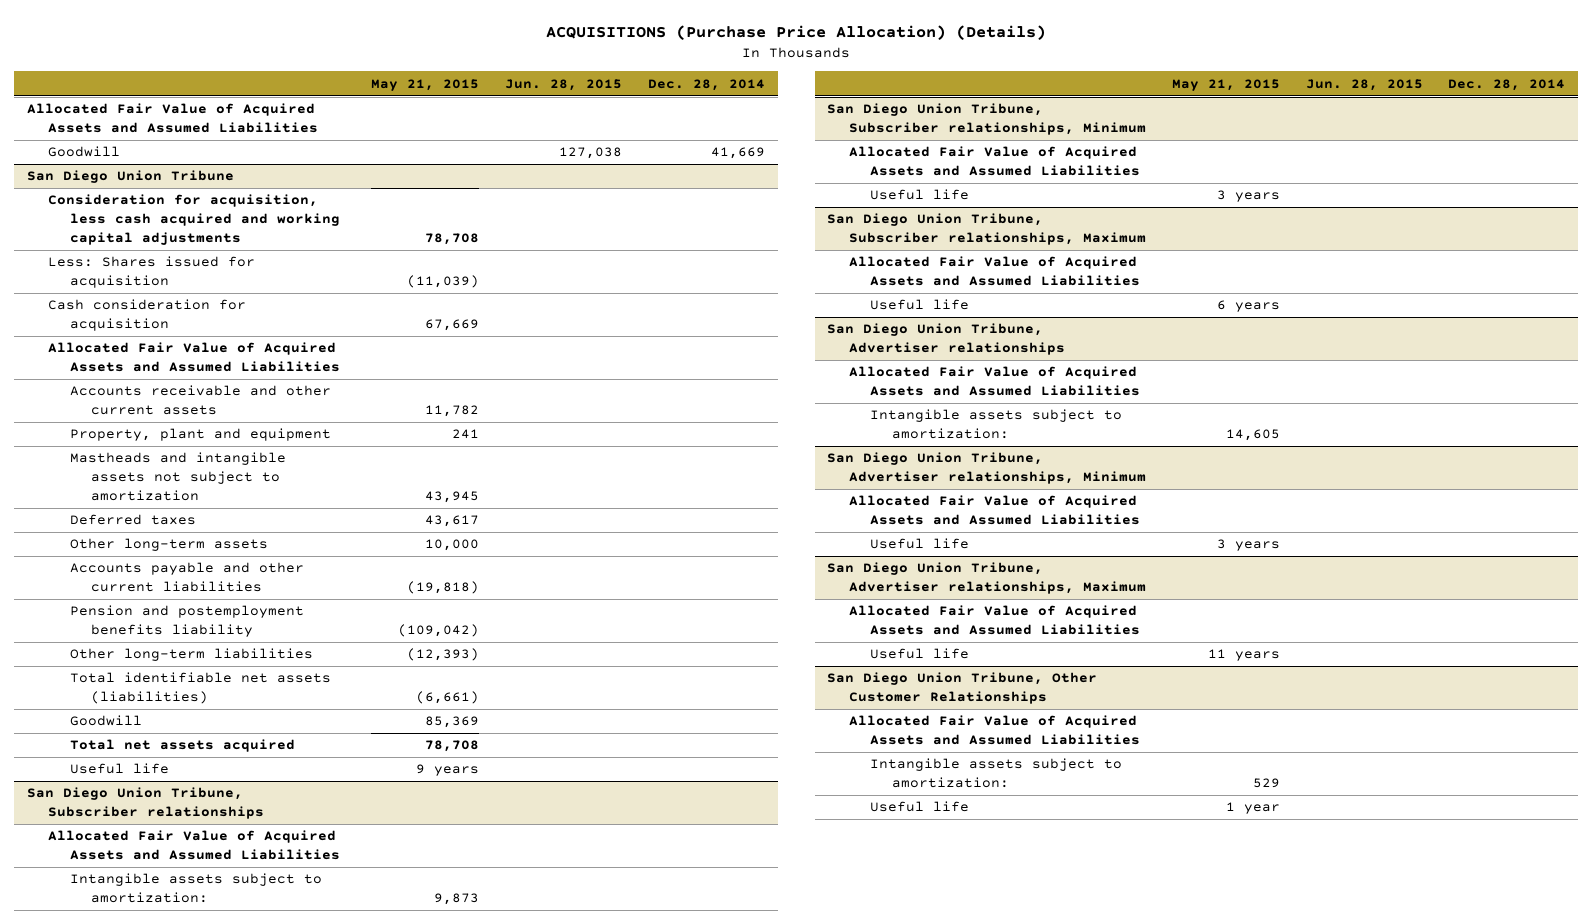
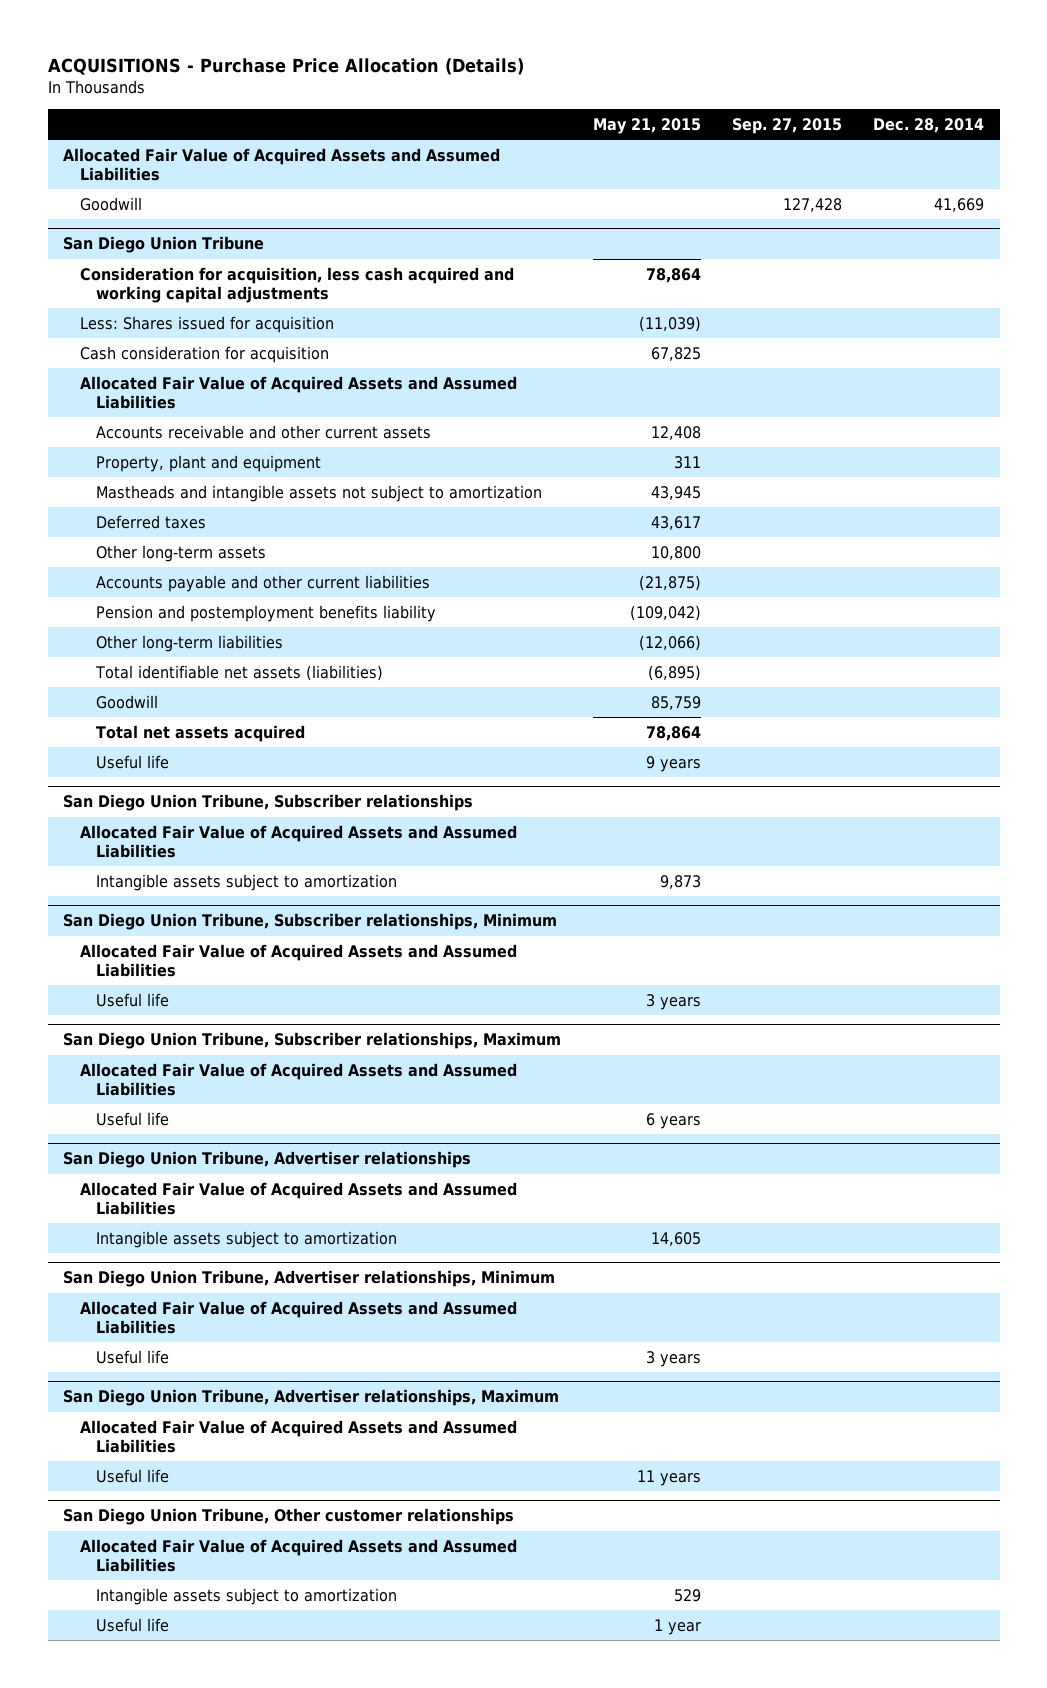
[546,24,1047,40] ACQUISITIONS (Purchase Price Allocation) (Details) -> [47,58,524,76] ACQUISITIONS - Purchase Price Allocation (Details)
[504,78,622,91] Jun. 28, 2015 -> none
none -> [731,117,842,134] Sep. 27, 2015
[425,232,480,245] 78,708 -> [645,267,701,283] 78,864
[425,319,480,332] 67,669 -> [650,346,701,361] 67,825
[425,405,480,418] 11,782 -> [650,425,701,440] 12,408
[452,429,480,440] 241 -> [673,455,701,469] 311
[425,539,480,552] 10,000 -> [650,545,701,560] 10,800
[407,581,480,595] (19,818) -> [638,574,701,591] (21,875)
[407,648,480,662] (12,393) -> [638,634,701,651] (12,066)
[416,691,480,705] (6,661) -> [647,664,701,681] (6,895)
[425,716,480,729] 85,369 -> [650,695,701,710] 85,759
[425,740,480,753] 78,708 -> [645,725,701,741] 78,864
[69,873,322,904] Intangible assets subject to amortization: -> [95,873,397,891] Intangible assets subject to amortization
[870,409,1123,440] Intangible assets subject to amortization: -> [95,1230,397,1248] Intangible assets subject to amortization
[827,672,1098,705] San Diego Union Tribune, Other Customer Relationships -> [63,1508,515,1526] San Diego Union Tribune, Other customer relationships
[870,758,1123,789] Intangible assets subject to amortization: -> [95,1587,397,1605] Intangible assets subject to amortization

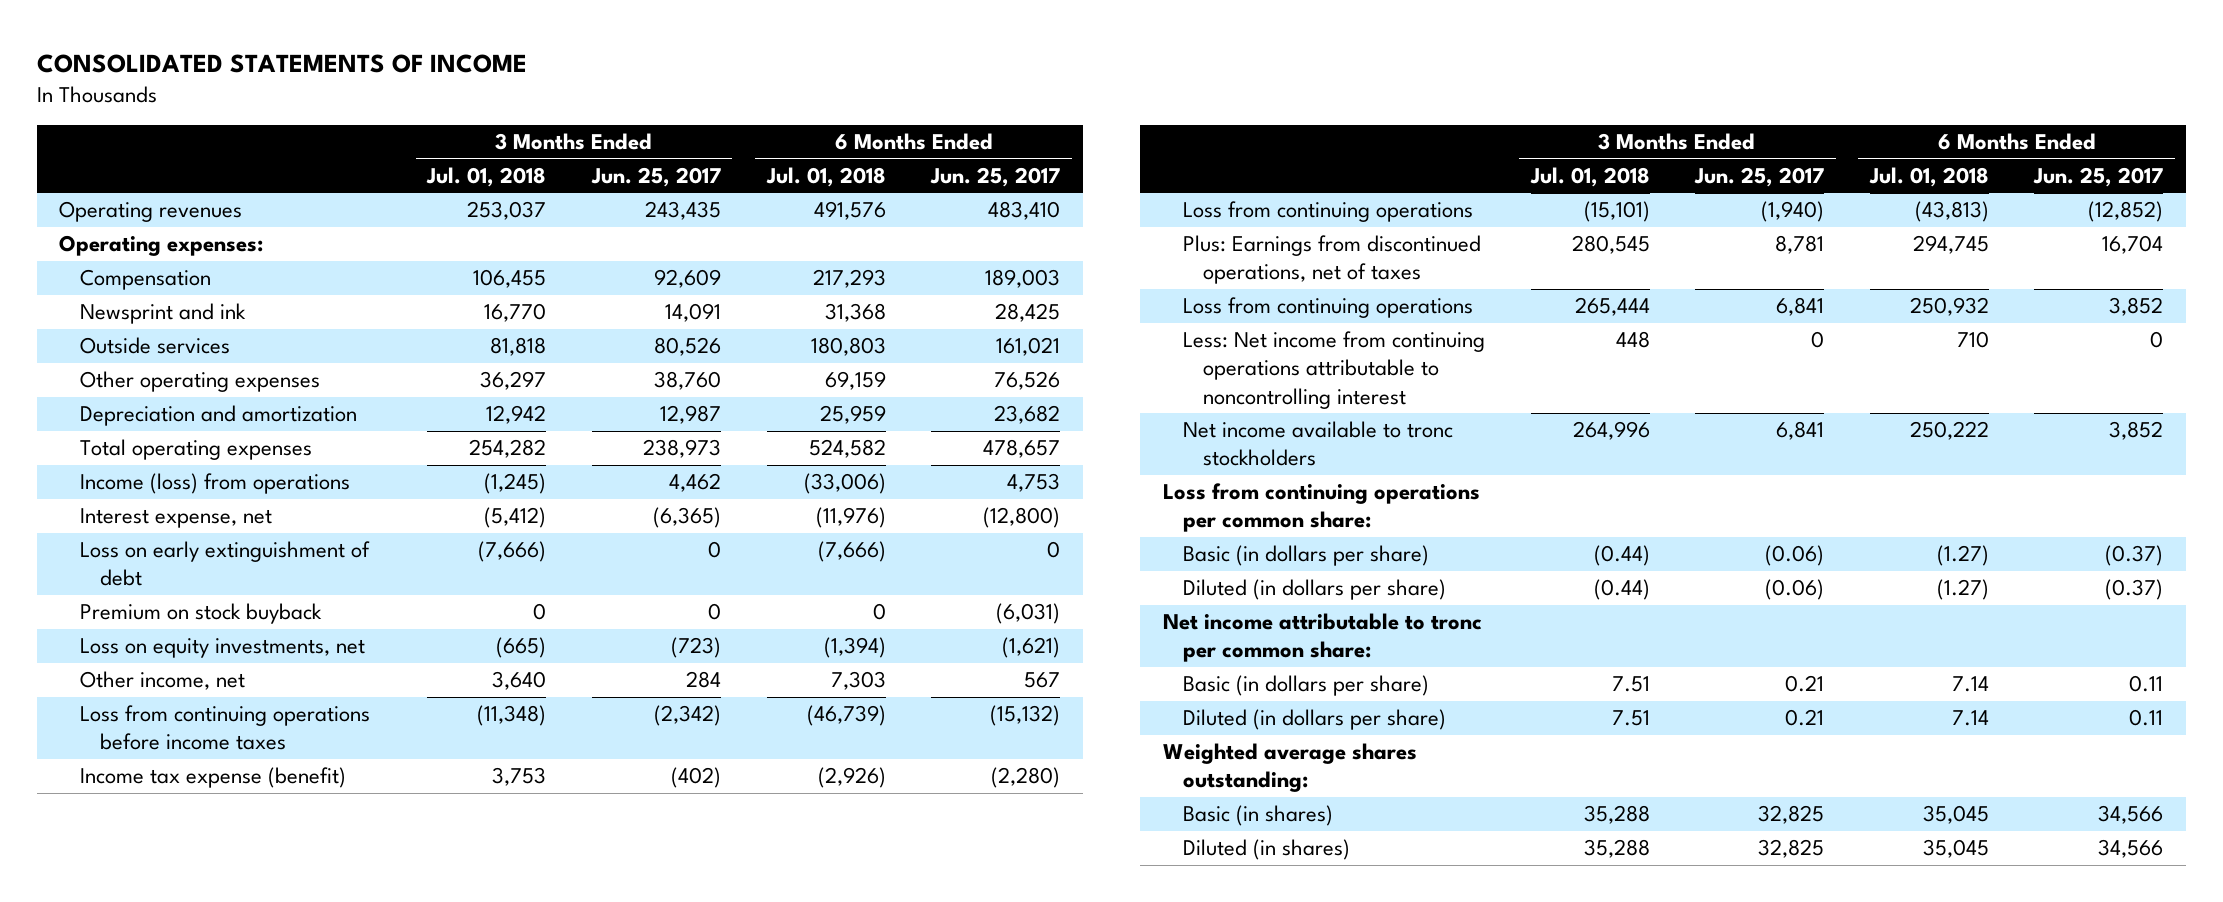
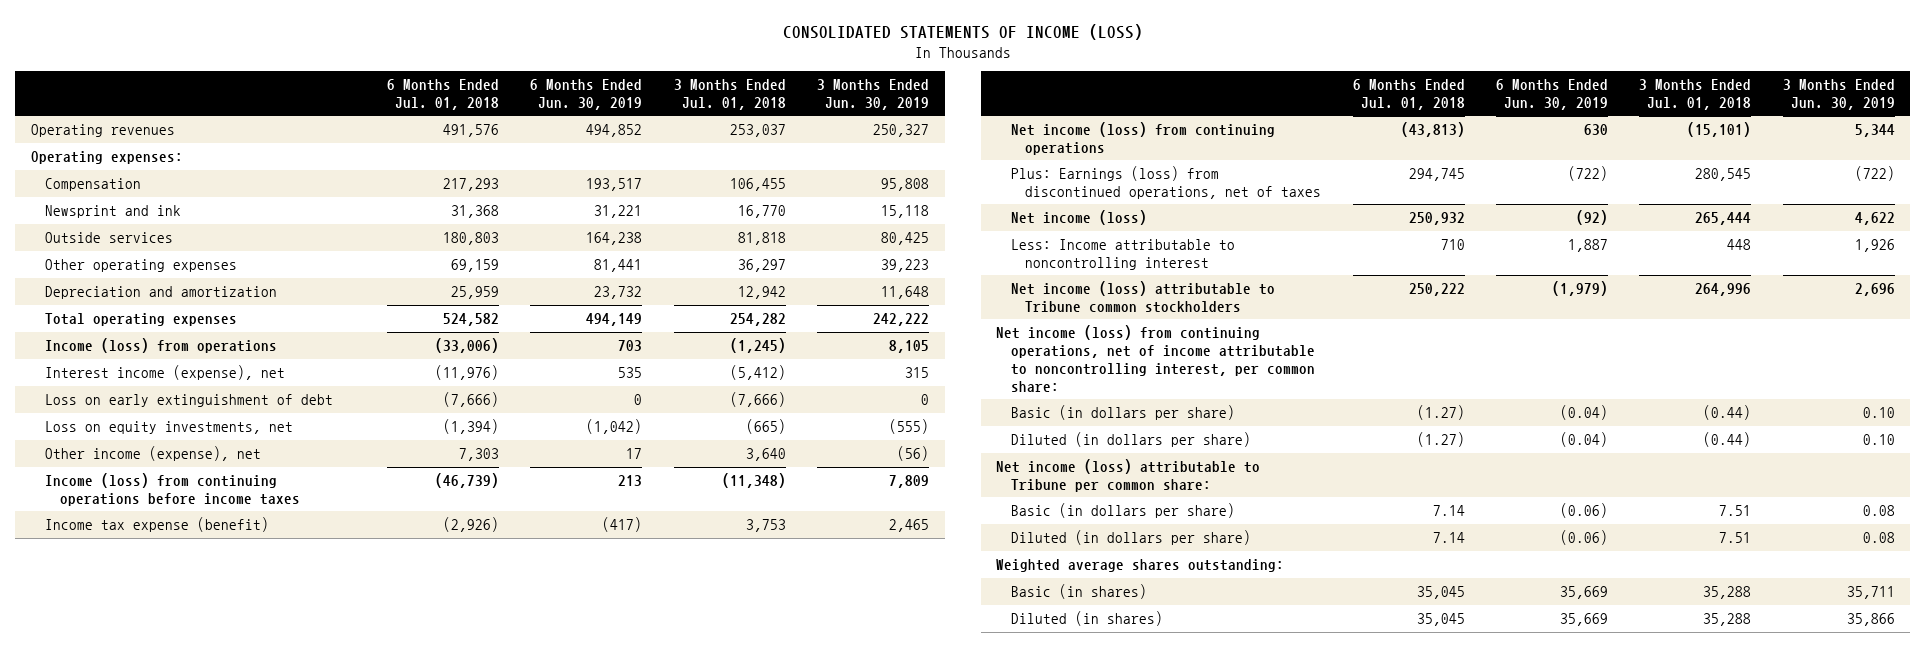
[36,53,527,73] CONSOLIDATED STATEMENTS OF INCOME -> [782,24,1143,41] CONSOLIDATED STATEMENTS OF INCOME (LOSS)
[591,166,722,187] Jun. 25, 2017 -> none
[930,166,1061,187] Jun. 25, 2017 -> none
none -> [530,78,643,110] 6 Months Ended Jun. 30, 2019
none -> [817,78,930,110] 3 Months Ended Jun. 30, 2019
[79,508,272,529] Interest expense, net -> [45,364,286,380] Interest income (expense), net
[79,603,322,625] Premium on stock buyback -> none
[79,671,245,691] Other income, net -> [45,445,262,461] Other income (expense), net
[79,705,370,751] Loss from continuing operations before income taxes -> [45,472,300,506] Income (loss) from continuing operations before income taxes
[1183,201,1474,223] Loss from continuing operations -> [1010,121,1275,155] Net income (loss) from continuing operations
[1183,235,1482,285] Plus: Earnings from discontinued operations, net of taxes -> [1010,165,1322,199] Plus: Earnings (loss) from discontinued operations, net of taxes
[1183,297,1474,319] Loss from continuing operations -> [1010,209,1147,225] Net income (loss)
[1183,331,1486,409] Less: Net income from continuing operations attributable to noncontrolling interest -> [1010,238,1235,270] Less: Income attributable to noncontrolling interest
[1183,421,1454,467] Net income available to tronc stockholders -> [1010,280,1275,313] Net income (loss) attributable to Tribune common stockholders
[1162,483,1480,533] Loss from continuing operations per common share: -> [996,324,1315,392] Net income (loss) from continuing operations, net of income attributable to noncontrolling interest, per common share:
[1162,613,1482,663] Net income attributable to tronc per common share: -> [996,458,1261,492] Net income (loss) attributable to Tribune per common share:

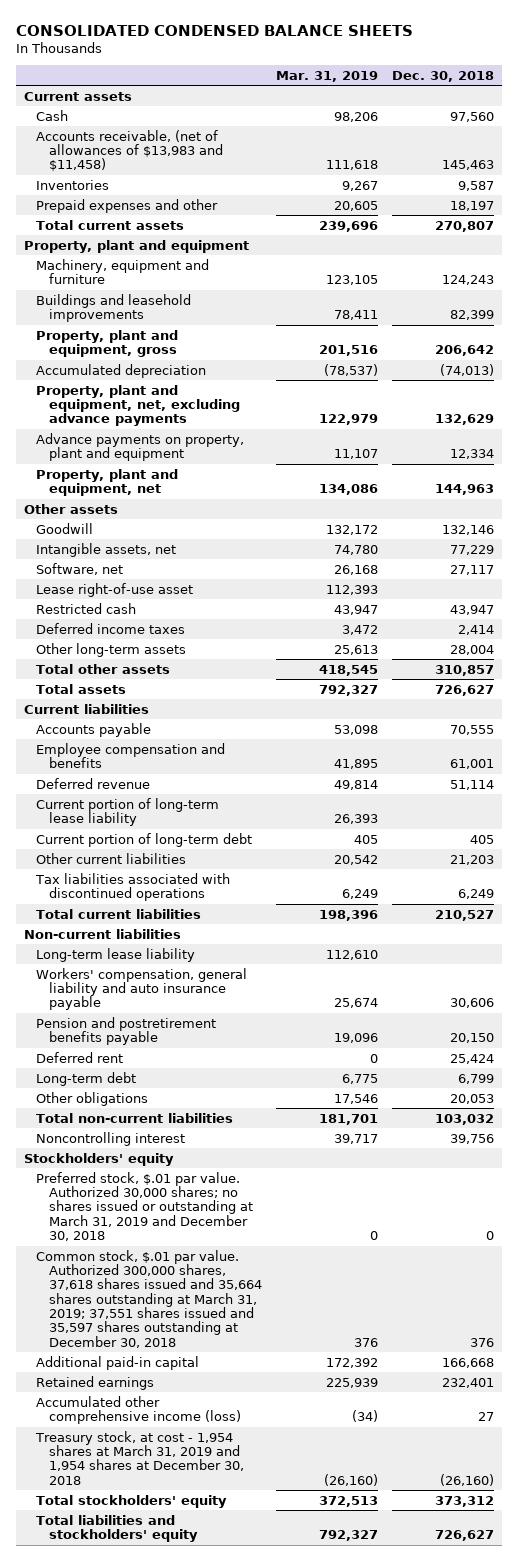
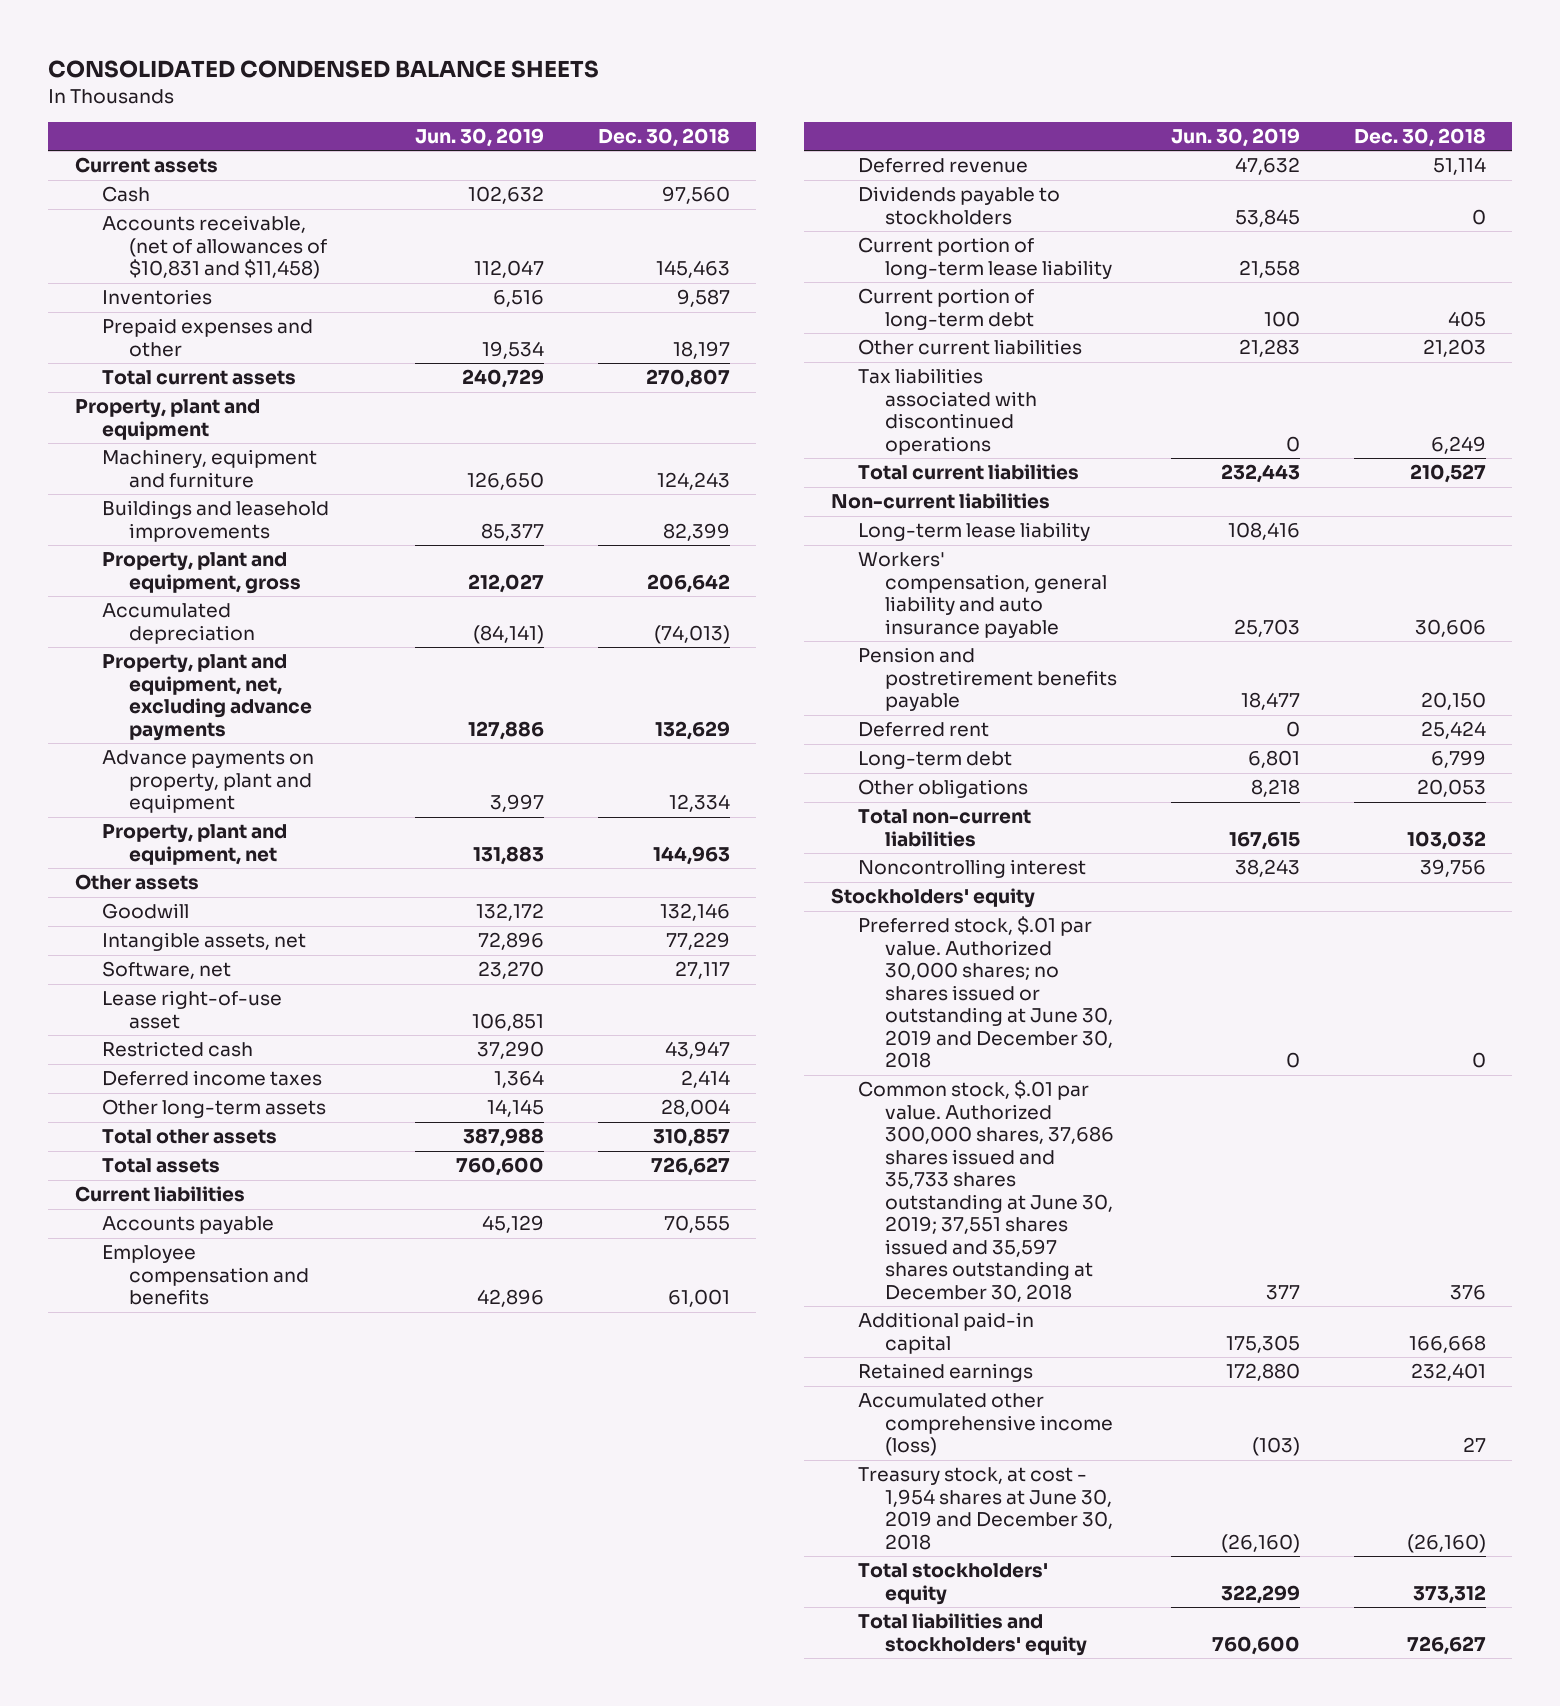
[276,70,379,82] Mar. 31, 2019 -> none
none -> [414,127,544,147] Jun. 30, 2019
[36,129,223,172] Accounts receivable, (net of allowances of $13,983 and $11,458) -> [101,215,328,280] Accounts receivable, (net of allowances of $10,831 and $11,458)
none -> [857,186,1060,225] Dividends payable to stockholders
[36,1171,253,1242] Preferred stock, $.01 par value. Authorized 30,000 shares; no shares issued or outstanding at March 31, 2019 and December 30, 2018 -> [857,916,1114,1069] Preferred stock, $.01 par value. Authorized 30,000 shares; no shares issued or outstanding at June 30, 2019 and December 30, 2018
[36,1249,262,1348] Common stock, $.01 par value. Authorized 300,000 shares, 37,618 shares issued and 35,664 shares outstanding at March 31, 2019; 37,551 shares issued and 35,597 shares outstanding at December 30, 2018 -> [857,1080,1115,1302] Common stock, $.01 par value. Authorized 300,000 shares, 37,686 shares issued and 35,733 shares outstanding at June 30, 2019; 37,551 shares issued and 35,597 shares outstanding at December 30, 2018
[35,1430,244,1485] Treasury stock, at cost - 1,954 shares at March 31, 2019 and 1,954 shares at December 30, 2018 -> [857,1467,1114,1550] Treasury stock, at cost - 1,954 shares at June 30, 2019 and December 30, 2018

